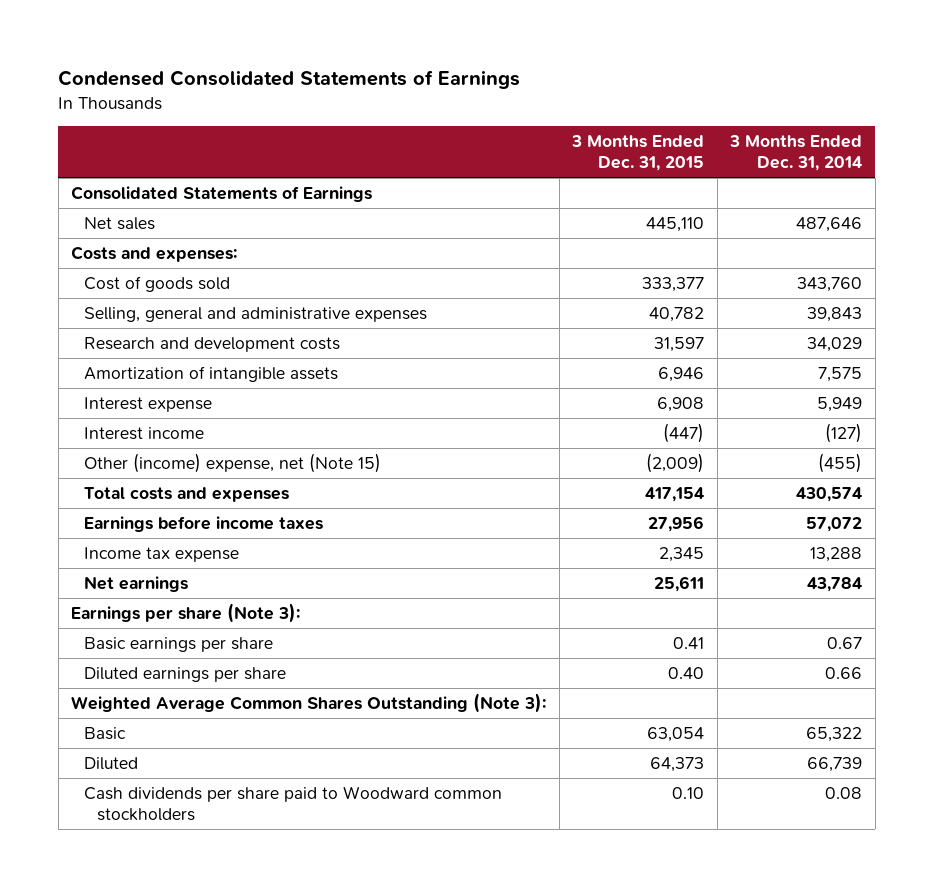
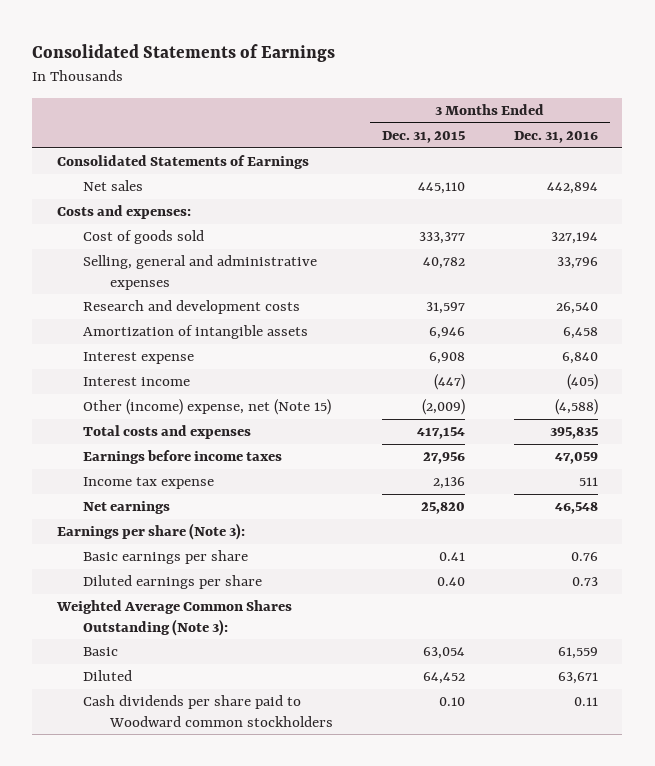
[58,70,521,90] Condensed Consolidated Statements of Earnings -> [32,44,336,63] Consolidated Statements of Earnings
[729,135,863,171] 3 Months Ended Dec. 31, 2014 -> none
none -> [513,131,598,144] Dec. 31, 2016
[659,547,705,563] 2,345 -> [432,477,465,490] 2,136
[654,576,705,593] 25,611 -> [420,502,465,515] 25,820
[650,757,705,773] 64,373 -> [422,672,465,685] 64,452

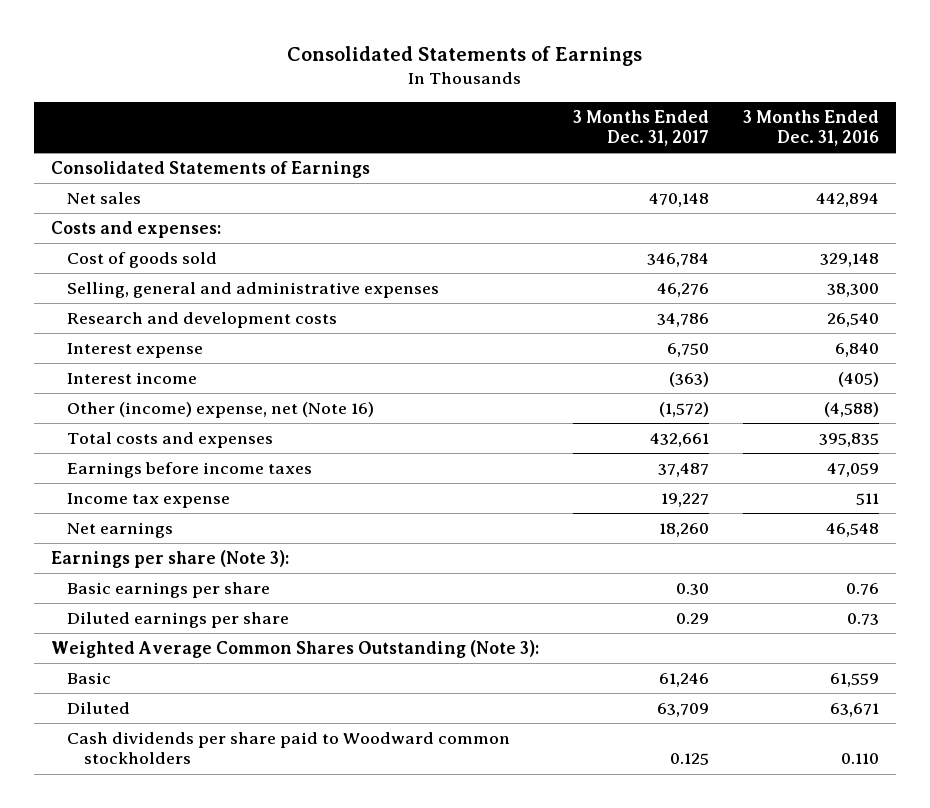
[381,131,465,144] Dec. 31, 2015 -> none
none -> [572,109,709,147] 3 Months Ended Dec. 31, 2017
[550,232,598,245] 327,194 -> [820,253,880,268] 329,148
[556,257,598,270] 33,796 -> [827,283,880,298] 38,300
[83,325,309,340] Amortization of intangible assets -> none
[83,399,332,416] Other (income) expense, net (Note 15) -> [67,402,375,419] Other (income) expense, net (Note 16)
[573,697,598,707] 0.11 -> [841,753,880,765] 0.110

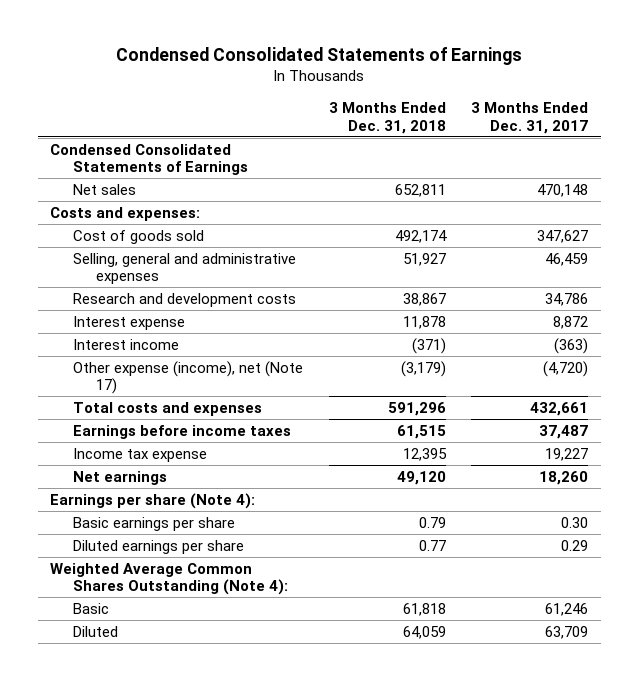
[286,45,642,66] Consolidated Statements of Earnings -> [116,46,523,65] Condensed Consolidated Statements of Earnings
[743,109,880,147] 3 Months Ended Dec. 31, 2016 -> none
none -> [328,101,446,134] 3 Months Ended Dec. 31, 2018
[50,161,370,179] Consolidated Statements of Earnings -> [50,143,249,176] Condensed Consolidated Statements of Earnings
[646,253,709,268] 346,784 -> [537,229,589,243] 347,627
[656,283,709,298] 46,276 -> [545,252,589,266] 46,459
[666,343,709,358] 6,750 -> [553,315,589,329] 8,872
[67,402,375,419] Other (income) expense, net (Note 16) -> [73,360,304,395] Other expense (income), net (Note 17)
[658,402,709,418] (1,572) -> [543,360,589,377] (4,720)
[50,550,289,569] Earnings per share (Note 3): -> [50,492,256,509] Earnings per share (Note 4):
[50,640,539,659] Weighted Average Common Shares Outstanding (Note 3): -> [50,562,289,596] Weighted Average Common Shares Outstanding (Note 4):
[67,732,511,765] Cash dividends per share paid to Woodward common stockholders -> none

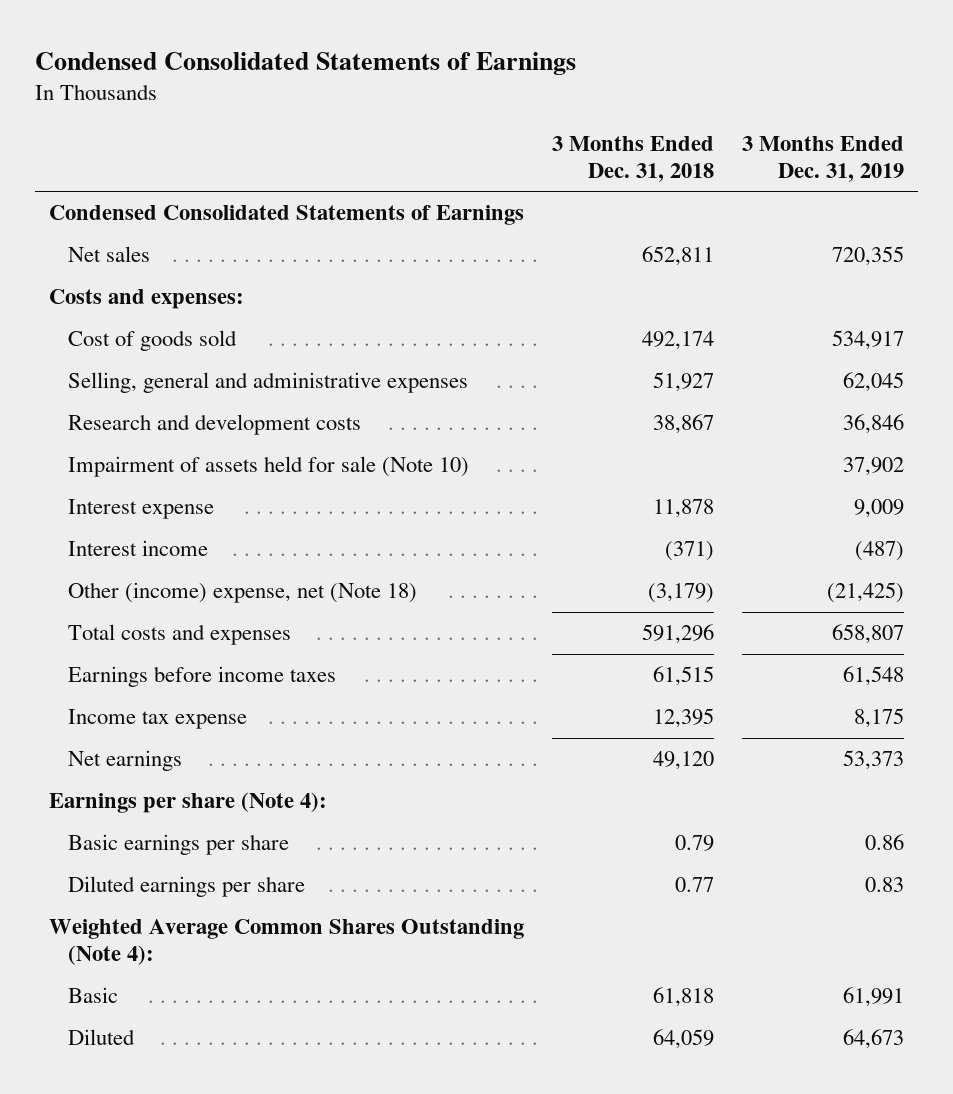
[471,101,589,134] 3 Months Ended Dec. 31, 2017 -> none
none -> [741,135,904,182] 3 Months Ended Dec. 31, 2019
none -> [67,456,469,478] Impairment of assets held for sale (Note 10)
[73,360,304,395] Other expense (income), net (Note 17) -> [67,582,417,604] Other (income) expense, net (Note 18)

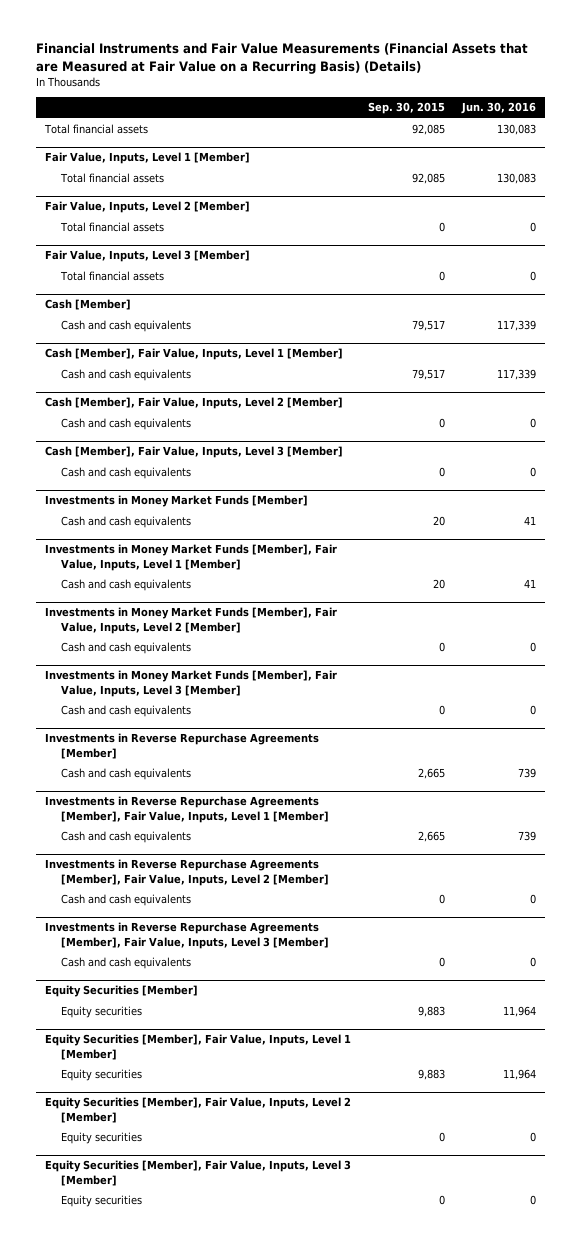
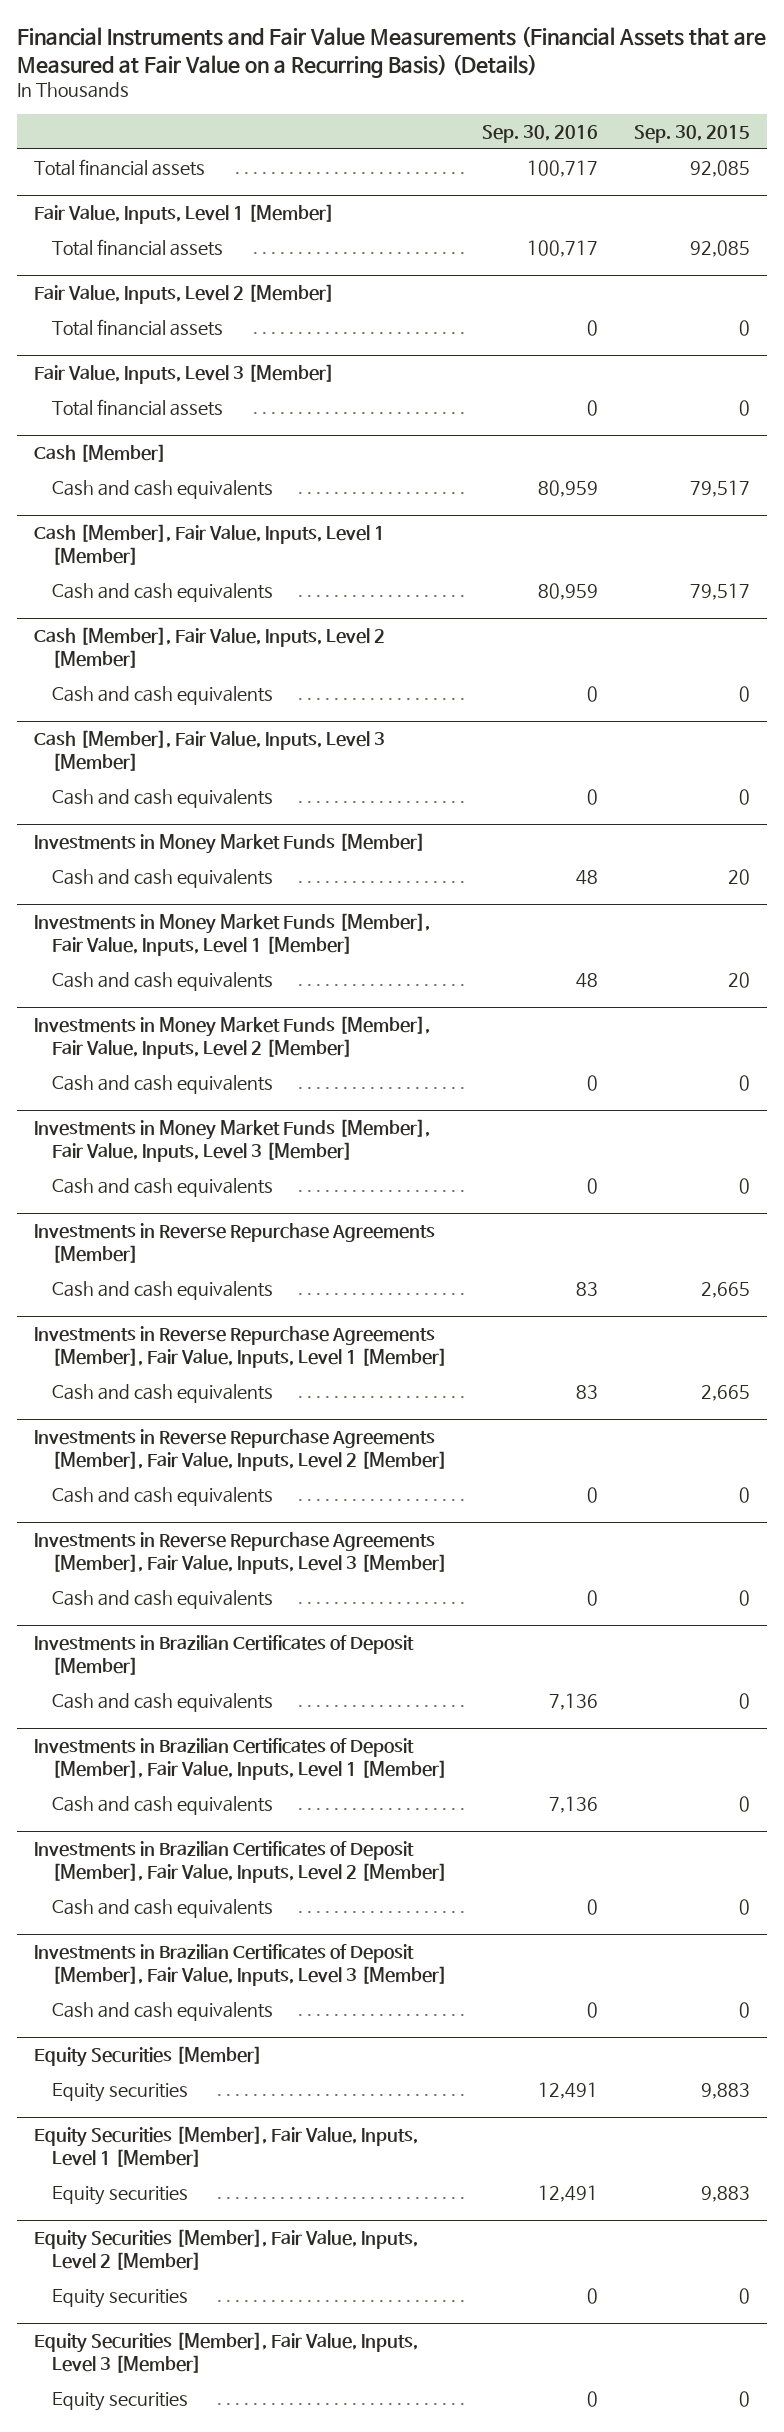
[461,102,537,115] Jun. 30, 2016 -> none
none -> [482,124,599,143] Sep. 30, 2016
none -> [34,1635,415,1676] Investments in Brazilian Certificates of Deposit [Member]
none -> [52,1692,274,1712] Cash and cash equivalents
none -> [34,1738,448,1781] Investments in Brazilian Certificates of Deposit [Member], Fair Value, Inputs, Level 1 [Member]
none -> [52,1795,274,1815] Cash and cash equivalents
none -> [34,1841,448,1884] Investments in Brazilian Certificates of Deposit [Member], Fair Value, Inputs, Level 2 [Member]
none -> [52,1898,274,1918] Cash and cash equivalents
none -> [34,1944,448,1987] Investments in Brazilian Certificates of Deposit [Member], Fair Value, Inputs, Level 3 [Member]
none -> [52,2001,274,2021] Cash and cash equivalents

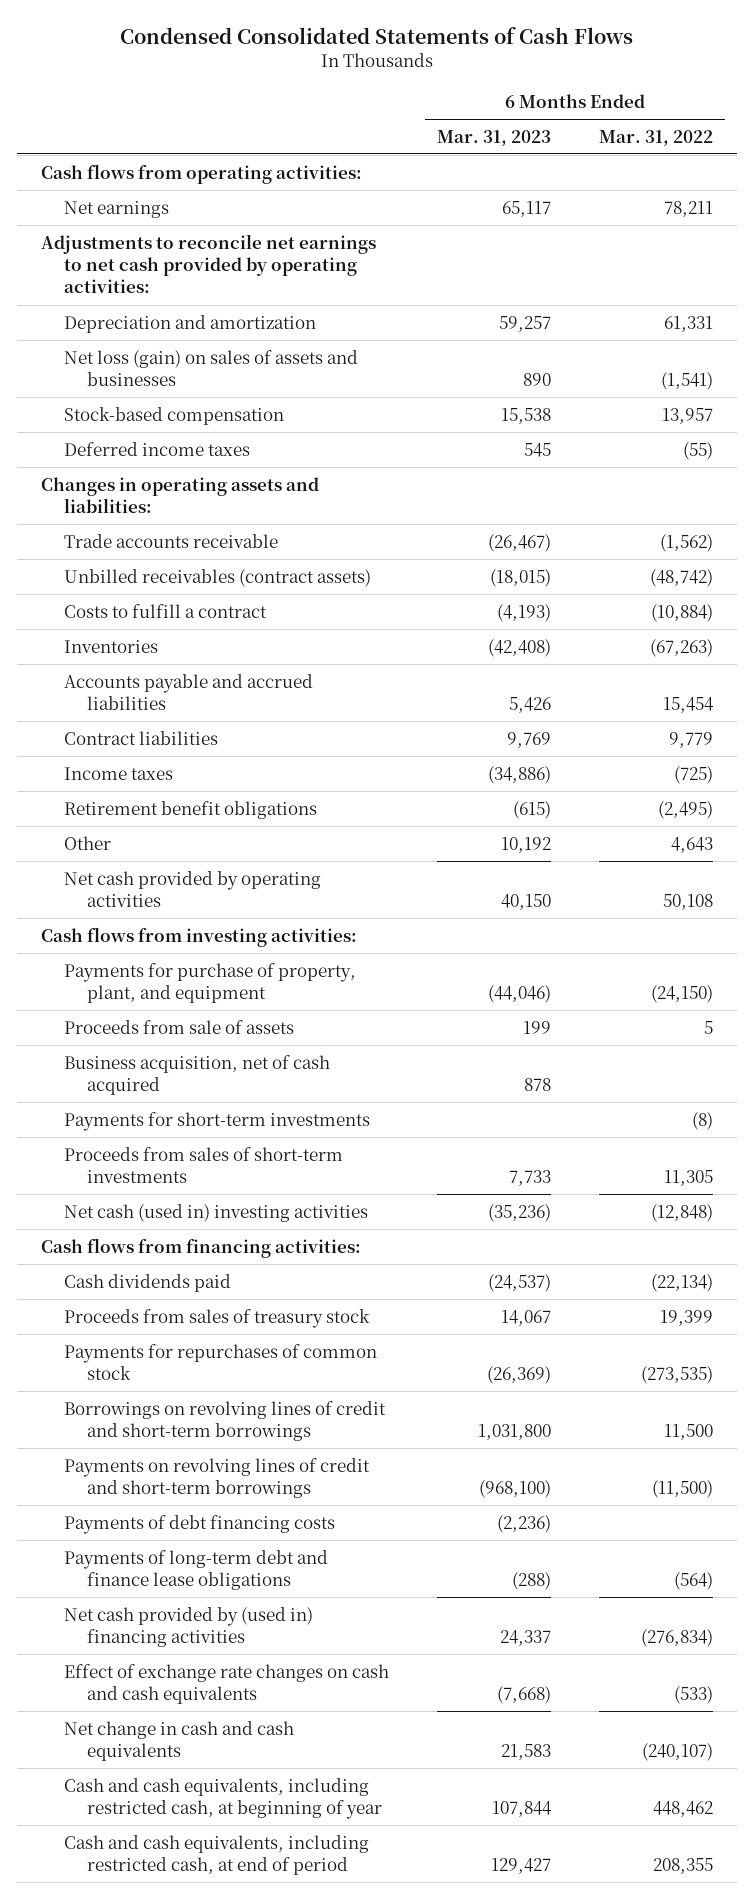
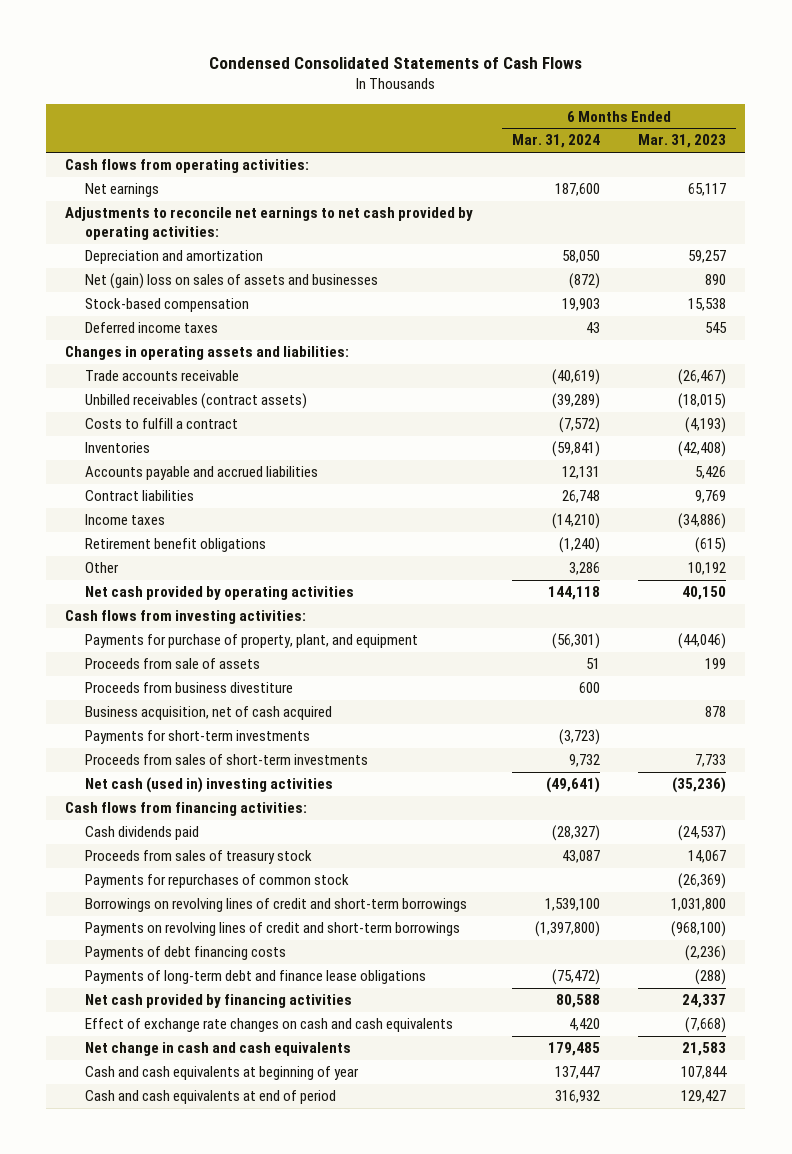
[598,129,713,146] Mar. 31, 2022 -> none
none -> [511,134,600,149] Mar. 31, 2024
[63,349,358,387] Net loss (gain) on sales of assets and businesses -> [84,273,378,290] Net (gain) loss on sales of assets and businesses
none -> [84,682,293,694] Proceeds from business divestiture
[63,1606,313,1648] Net cash provided by (used in) financing activities -> [84,994,352,1009] Net cash provided by financing activities
[63,1777,382,1820] Cash and cash equivalents, including restricted cash, at beginning of year -> [84,1066,359,1081] Cash and cash equivalents at beginning of year
[63,1834,369,1876] Cash and cash equivalents, including restricted cash, at end of period -> [84,1090,336,1105] Cash and cash equivalents at end of period

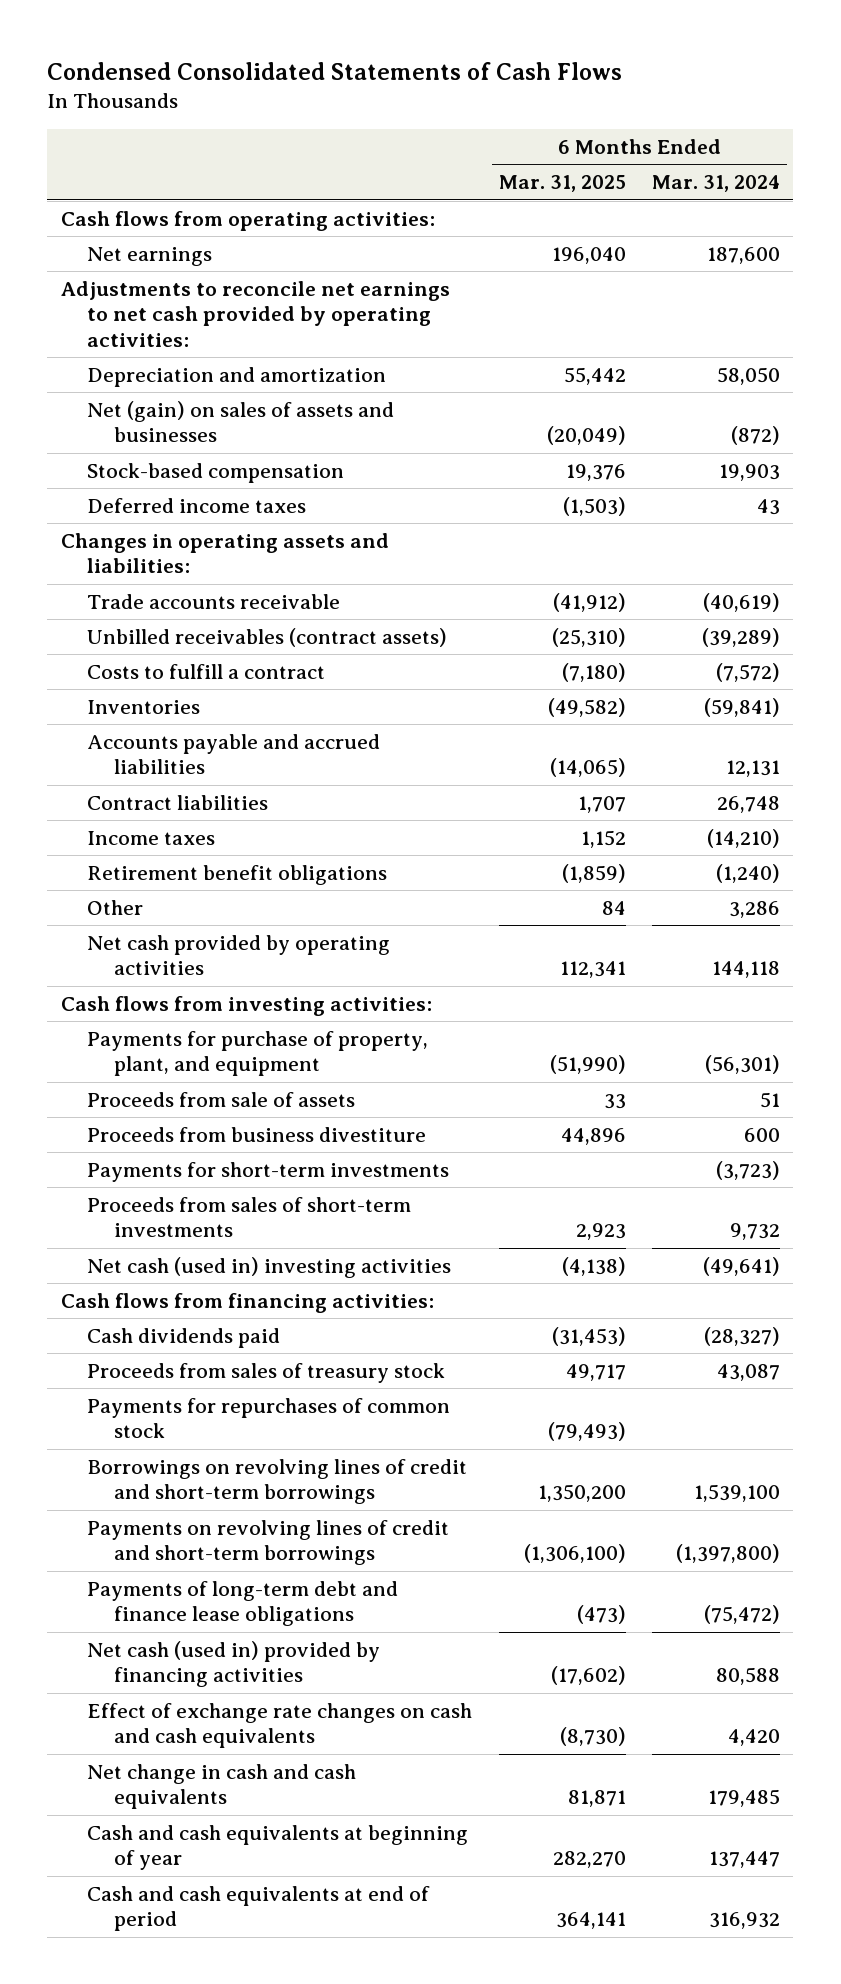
[638,134,727,149] Mar. 31, 2023 -> none
none -> [498,175,626,193] Mar. 31, 2025
[84,273,378,290] Net (gain) loss on sales of assets and businesses -> [87,400,395,443] Net (gain) on sales of assets and businesses
[84,706,332,721] Business acquisition, net of cash acquired -> none
[84,946,286,961] Payments of debt financing costs -> none
[84,994,352,1009] Net cash provided by financing activities -> [87,1640,381,1688] Net cash (used in) provided by financing activities

